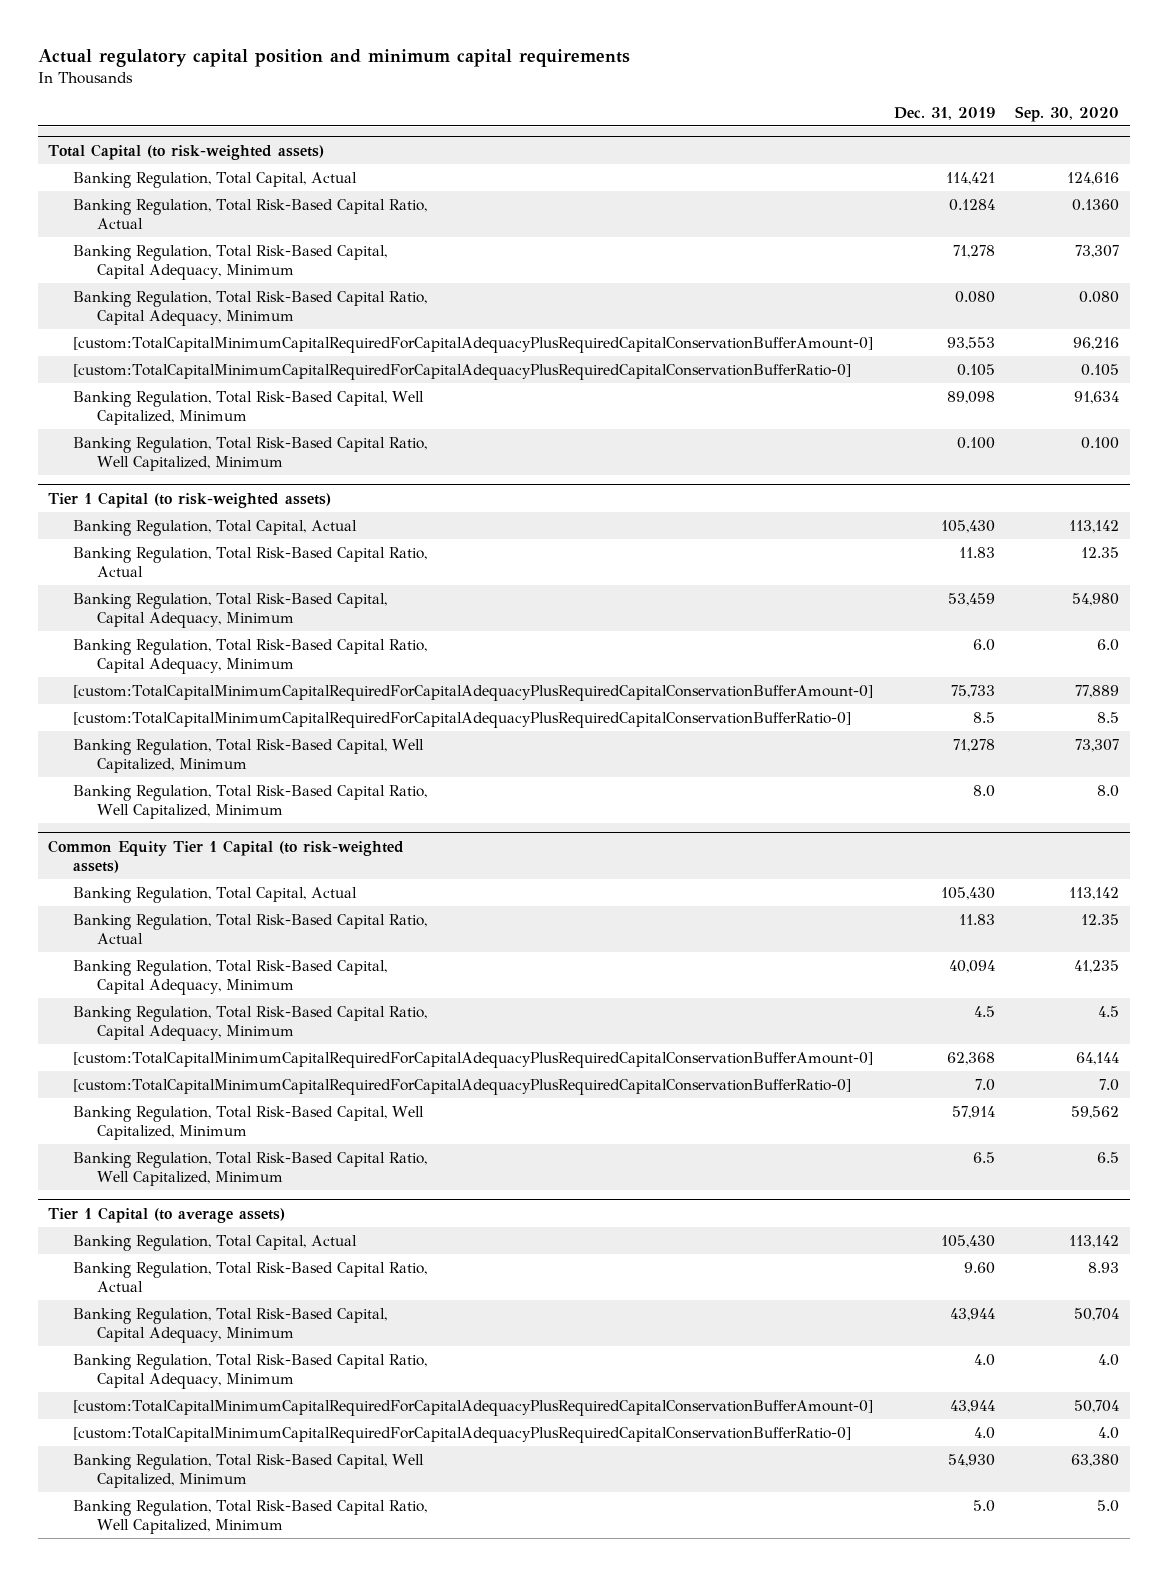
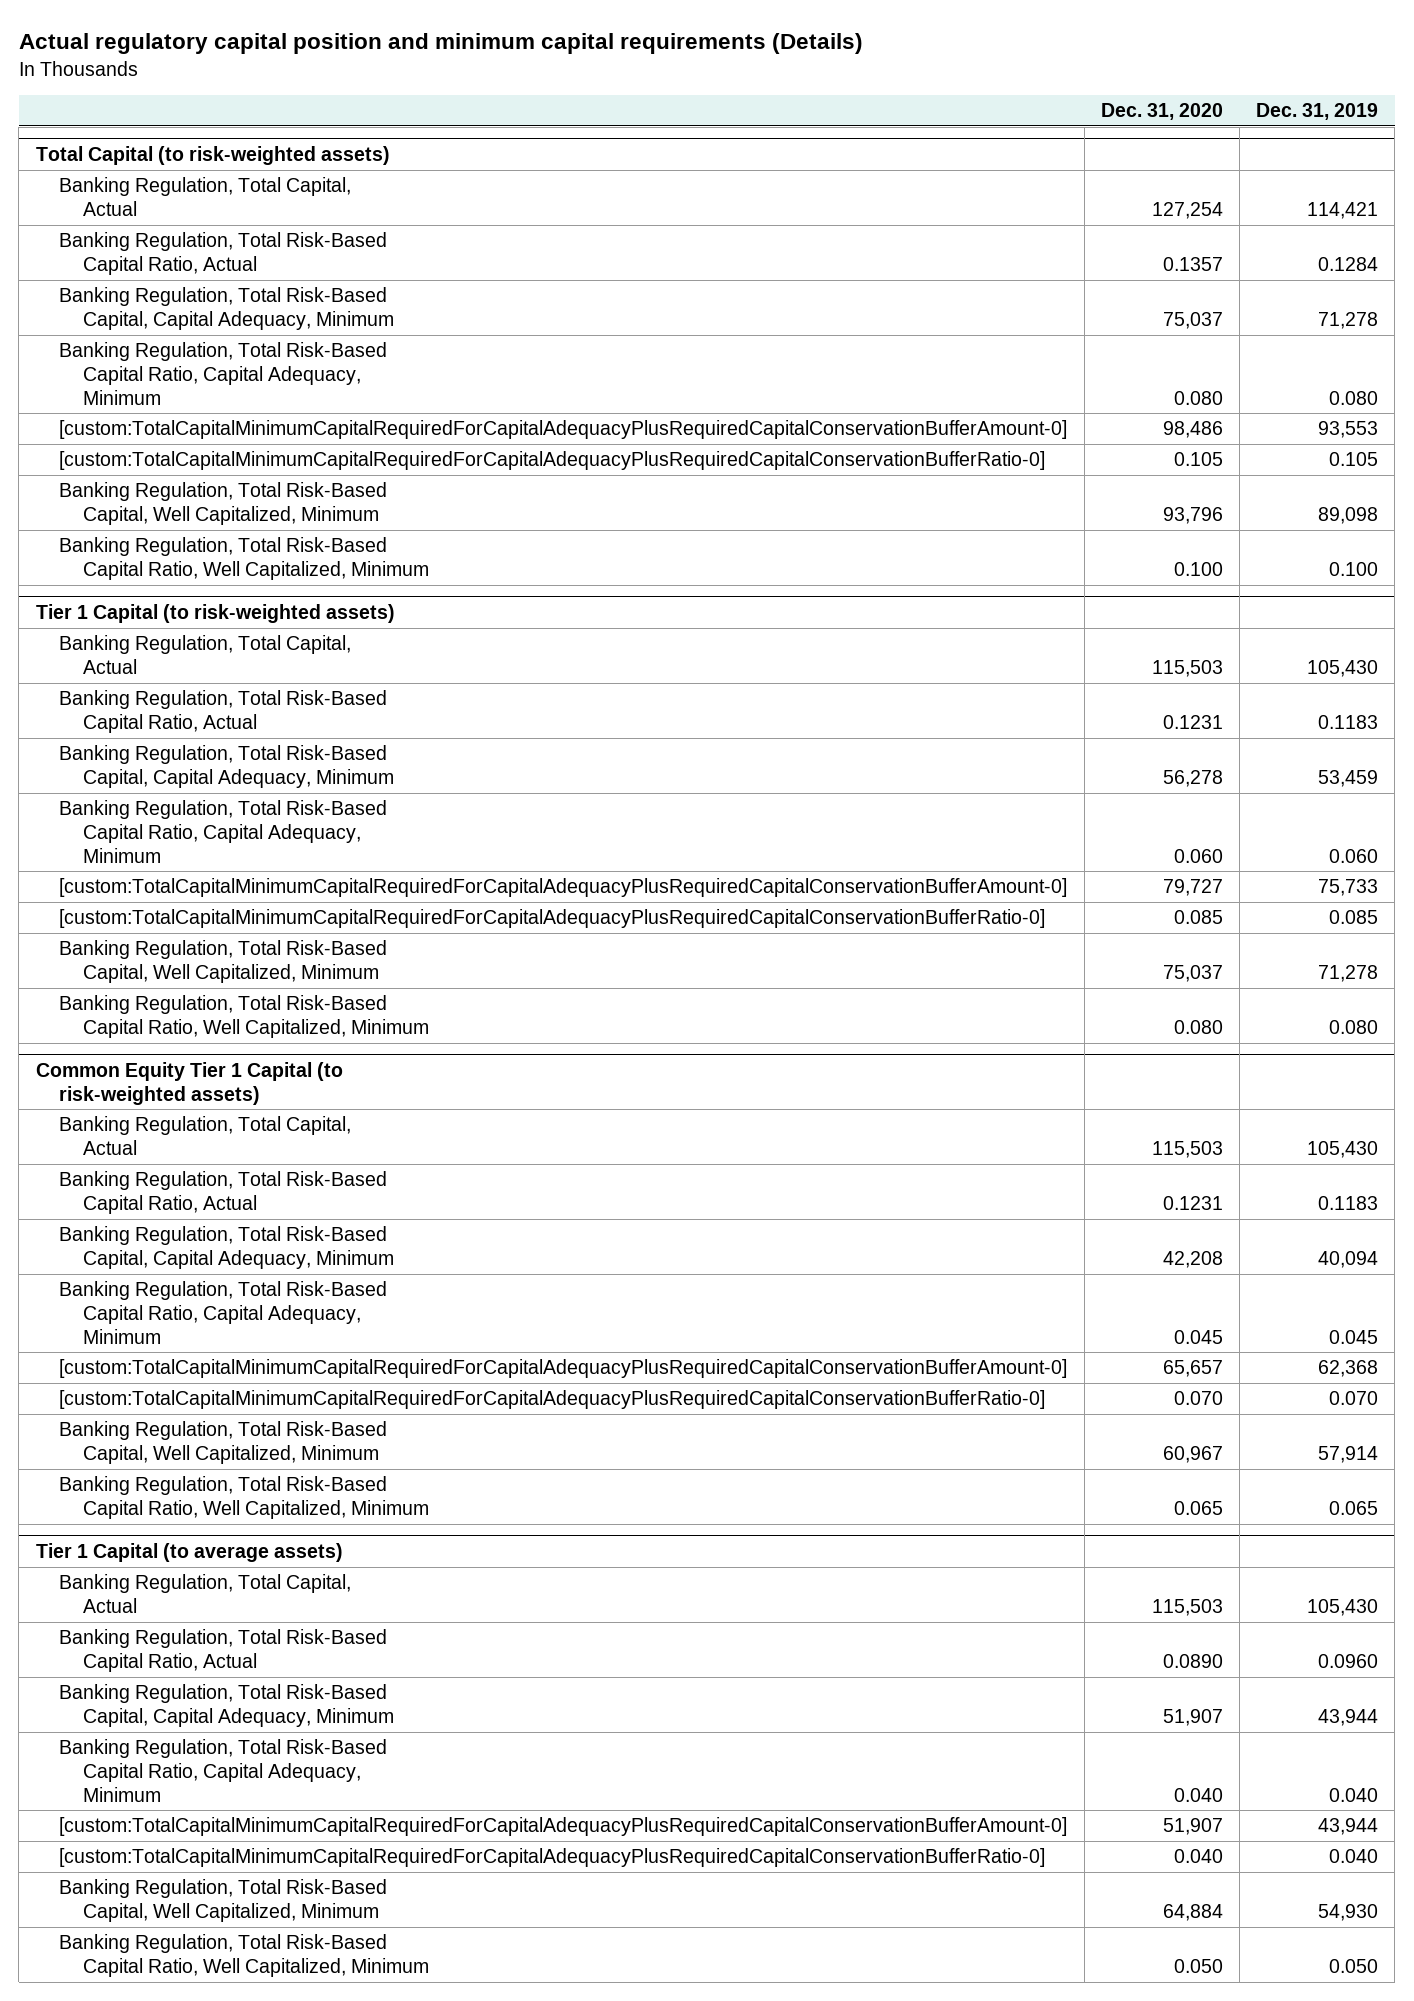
[38,49,631,68] Actual regulatory capital position and minimum capital requirements -> [18,33,863,55] Actual regulatory capital position and minimum capital requirements (Details)
[1015,105,1120,122] Sep. 30, 2020 -> none
none -> [1100,103,1223,121] Dec. 31, 2020
[958,546,995,558] 11.83 -> [1318,714,1379,729] 0.1183
[972,638,995,651] 6.0 -> [1329,848,1379,863] 0.060
[972,711,995,723] 8.5 -> [1329,910,1379,925] 0.085
[972,784,995,797] 8.0 -> [1329,1019,1379,1034] 0.080
[958,913,995,925] 11.83 -> [1318,1195,1379,1210] 0.1183
[973,1005,995,1017] 4.5 -> [1329,1329,1379,1344] 0.045
[974,1078,995,1091] 7.0 -> [1329,1391,1379,1406] 0.070
[972,1151,995,1163] 6.5 -> [1329,1500,1379,1515] 0.065
[963,1261,995,1274] 9.60 -> [1318,1653,1379,1668] 0.0960
[973,1353,995,1366] 4.0 -> [1329,1787,1379,1802] 0.040
[973,1426,995,1439] 4.0 -> [1329,1849,1379,1864] 0.040
[972,1499,995,1512] 5.0 -> [1329,1958,1379,1973] 0.050

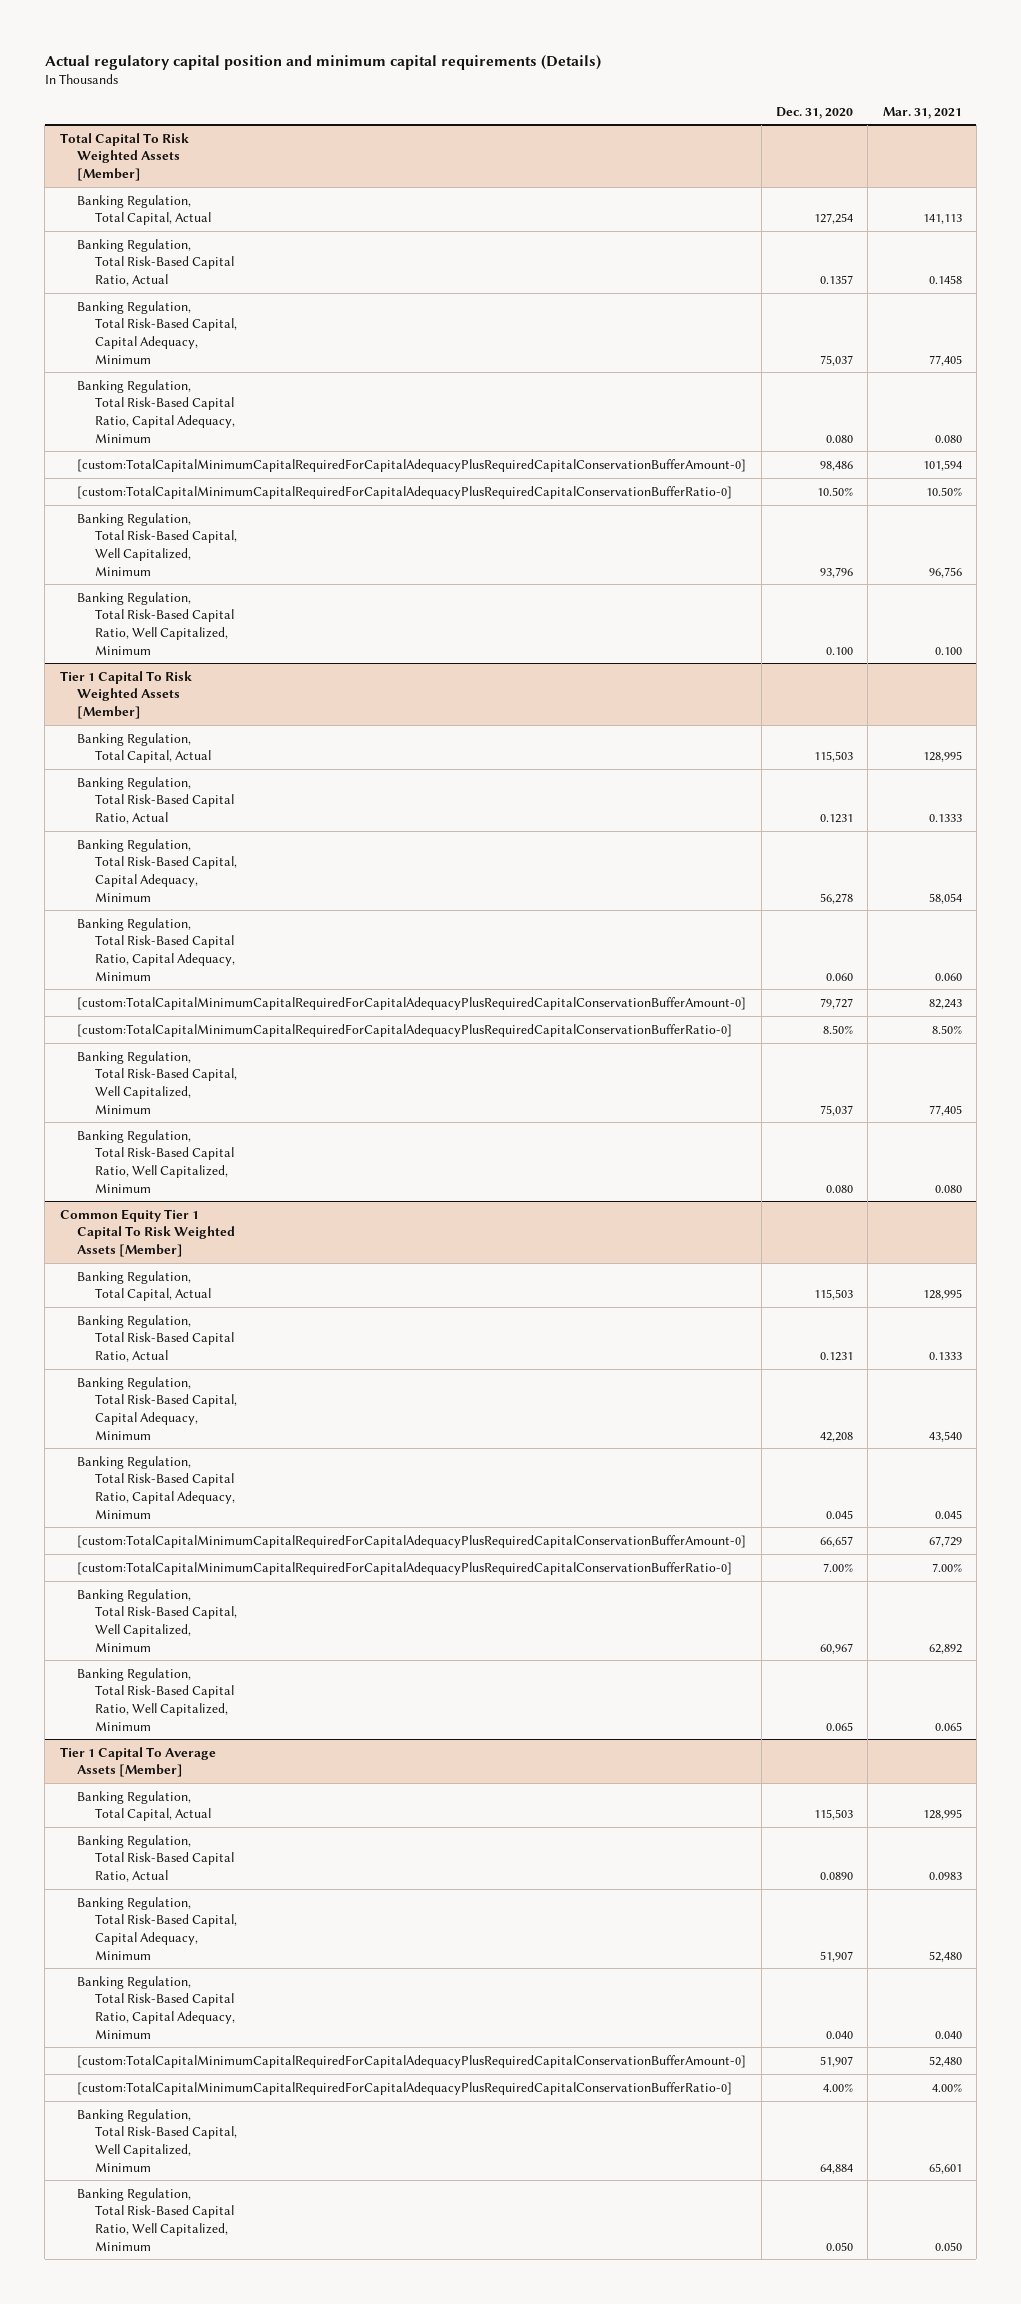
[1256,103,1379,121] Dec. 31, 2019 -> none
none -> [882,106,962,119] Mar. 31, 2021
[35,146,390,166] Total Capital (to risk-weighted assets) -> [59,132,189,181] Total Capital To Risk Weighted Assets [Member]
[1173,452,1223,467] 0.105 -> [816,486,853,496] 10.50%
[35,604,395,624] Tier 1 Capital (to risk-weighted assets) -> [59,670,192,719] Tier 1 Capital To Risk Weighted Assets [Member]
[1173,910,1223,925] 0.085 -> [822,1024,853,1034] 8.50%
[35,1062,343,1105] Common Equity Tier 1 Capital (to risk-weighted assets) -> [59,1208,236,1257] Common Equity Tier 1 Capital To Risk Weighted Assets [Member]
[1162,1360,1223,1378] 65,657 -> [819,1535,853,1547] 66,657
[1173,1391,1223,1406] 0.070 -> [822,1562,853,1572] 7.00%
[35,1543,343,1563] Tier 1 Capital (to average assets) -> [59,1746,216,1778] Tier 1 Capital To Average Assets [Member]
[1173,1849,1223,1864] 0.040 -> [822,2082,853,2092] 4.00%

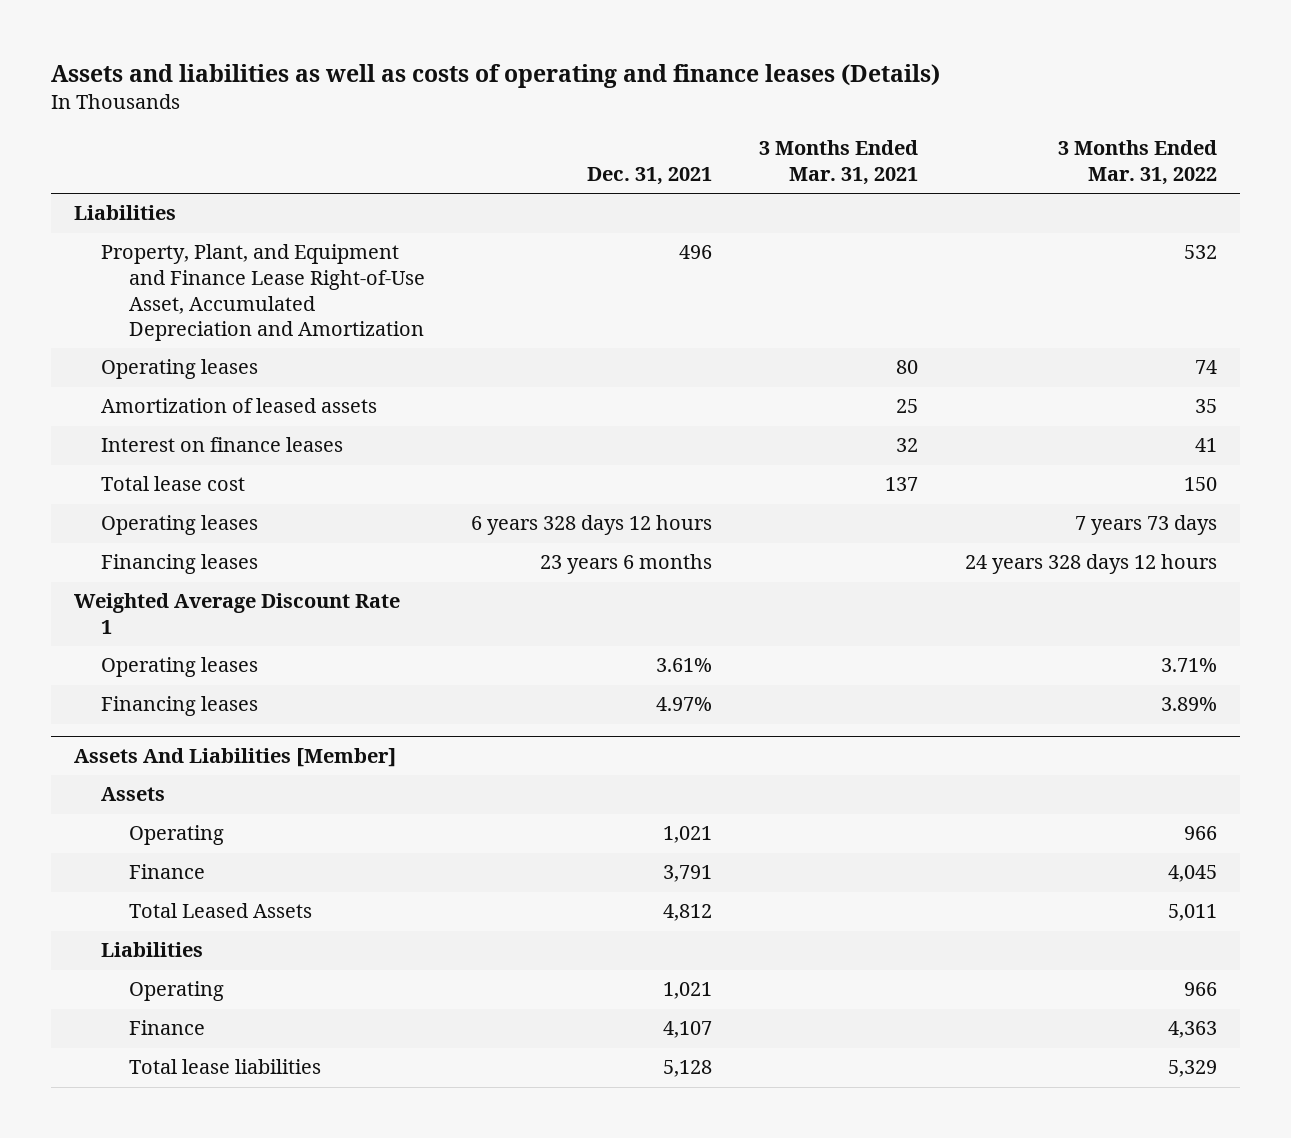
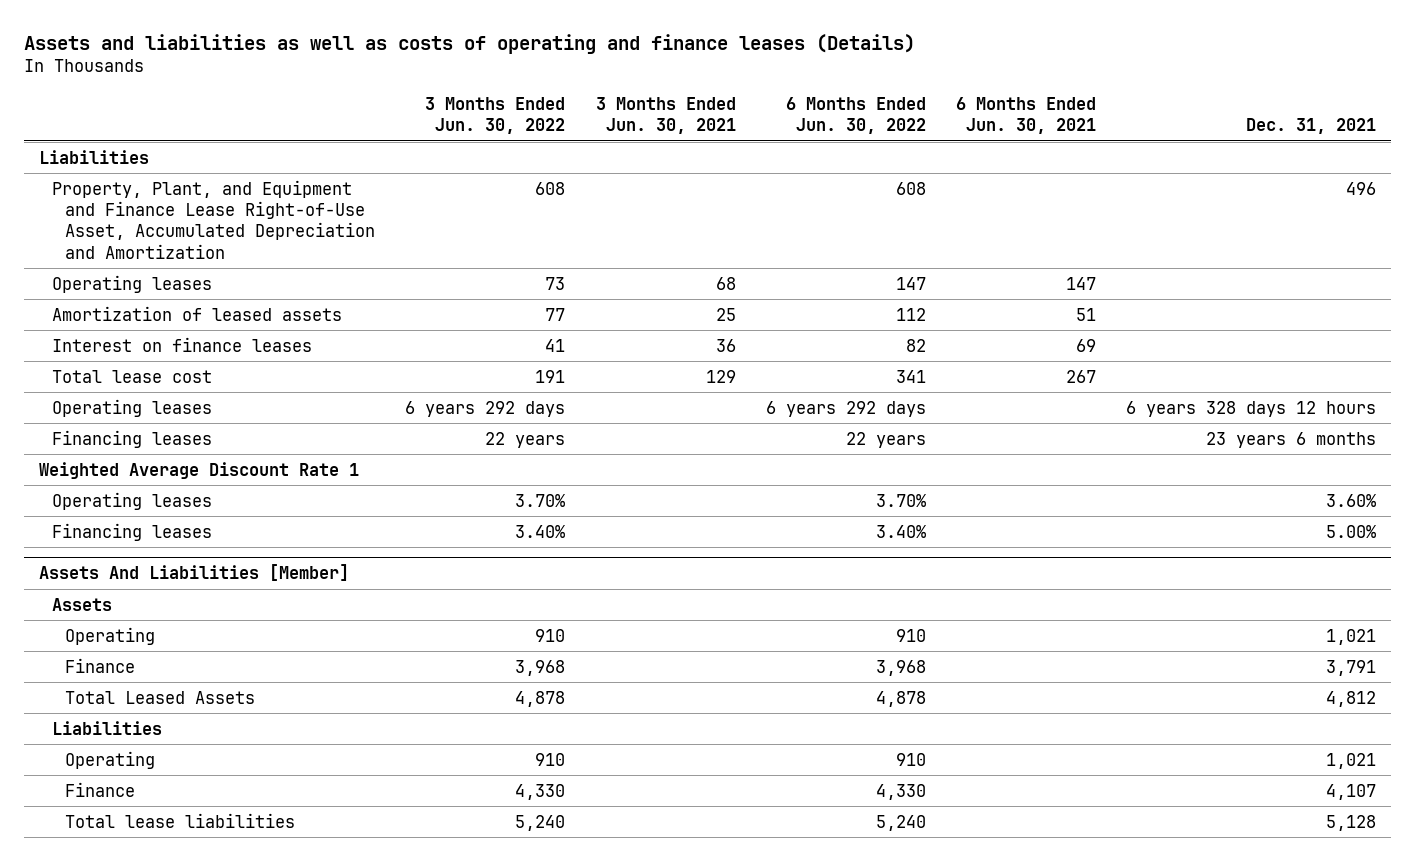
[759,140,919,186] 3 Months Ended Mar. 31, 2021 -> none
[1057,140,1217,186] 3 Months Ended Mar. 31, 2022 -> none
none -> [425,96,566,135] 3 Months Ended Jun. 30, 2022
none -> [595,96,736,135] 3 Months Ended Jun. 30, 2021
none -> [785,96,926,135] 6 Months Ended Jun. 30, 2022
none -> [956,96,1097,135] 6 Months Ended Jun. 30, 2021
[656,658,713,673] 3.61% -> [1326,493,1377,507] 3.60%
[656,697,713,712] 4.97% -> [1326,524,1377,538] 5.00%

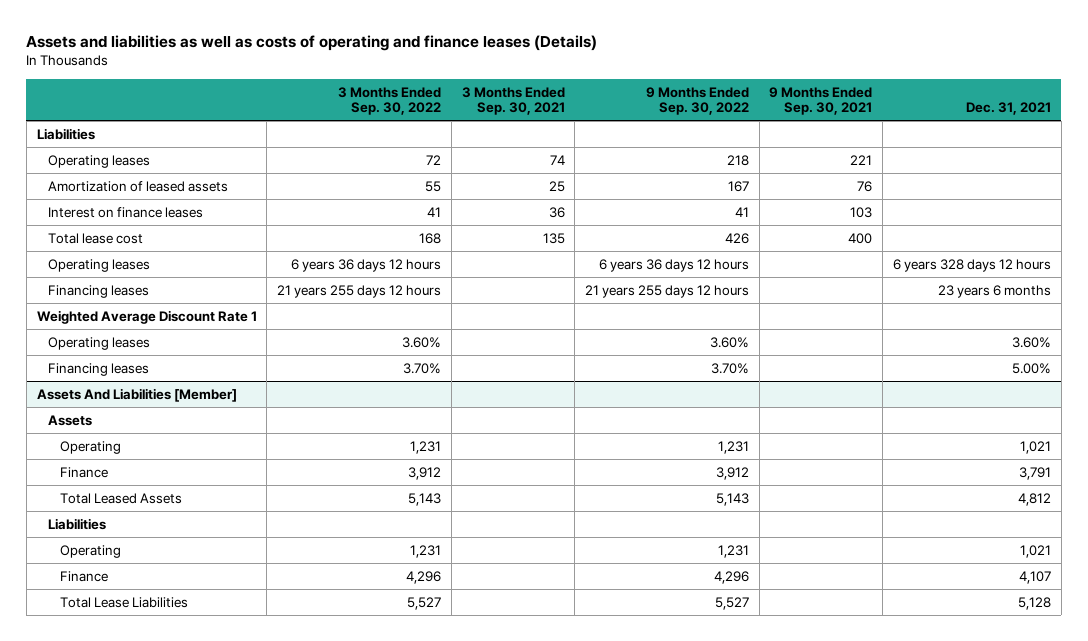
[425,96,566,135] 3 Months Ended Jun. 30, 2022 -> none
[595,96,736,135] 3 Months Ended Jun. 30, 2021 -> none
[785,96,926,135] 6 Months Ended Jun. 30, 2022 -> none
[956,96,1097,135] 6 Months Ended Jun. 30, 2021 -> none
none -> [338,86,442,116] 3 Months Ended Sep. 30, 2022
none -> [461,86,565,116] 3 Months Ended Sep. 30, 2021
none -> [646,86,750,116] 9 Months Ended Sep. 30, 2022
none -> [769,86,873,116] 9 Months Ended Sep. 30, 2021
[52,179,376,259] Property, Plant, and Equipment and Finance Lease Right-of-Use Asset, Accumulated Depreciation and Amortization -> none
[65,812,296,828] Total lease liabilities -> [59,596,188,608] Total Lease Liabilities

